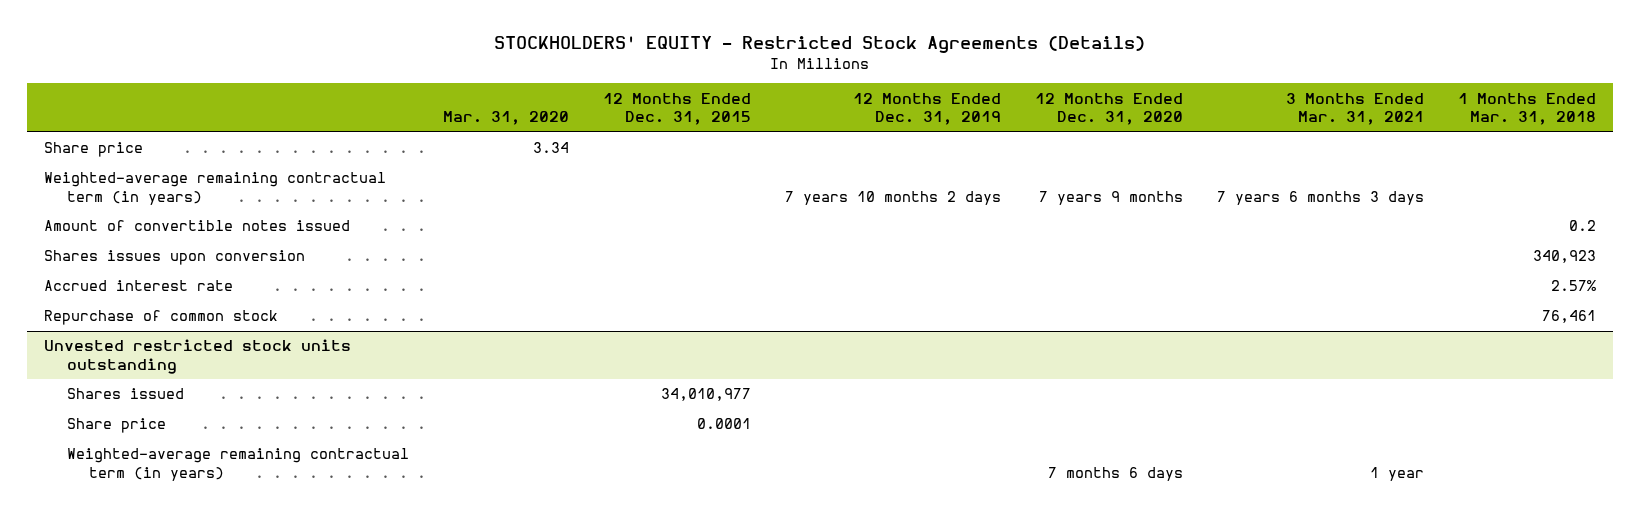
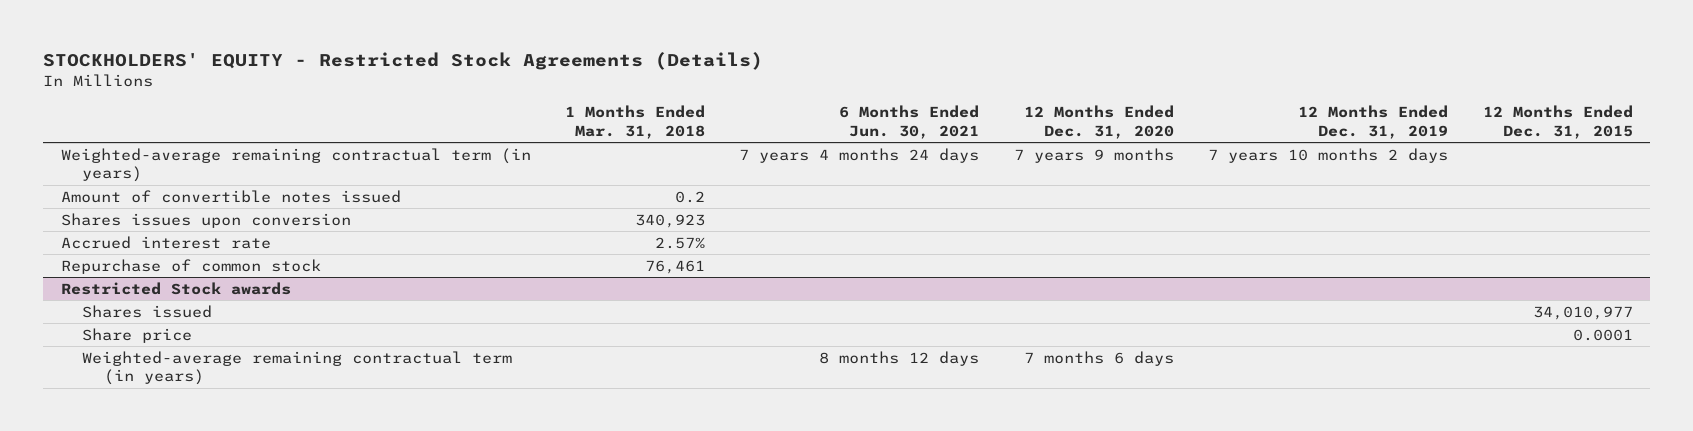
[442,111,569,126] Mar. 31, 2020 -> none
[1285,92,1424,126] 3 Months Ended Mar. 31, 2021 -> none
none -> [839,105,980,139] 6 Months Ended Jun. 30, 2021
[44,142,144,158] Share price -> none
[44,339,352,374] Unvested restricted stock units outstanding -> [60,281,291,295] Restricted Stock awards

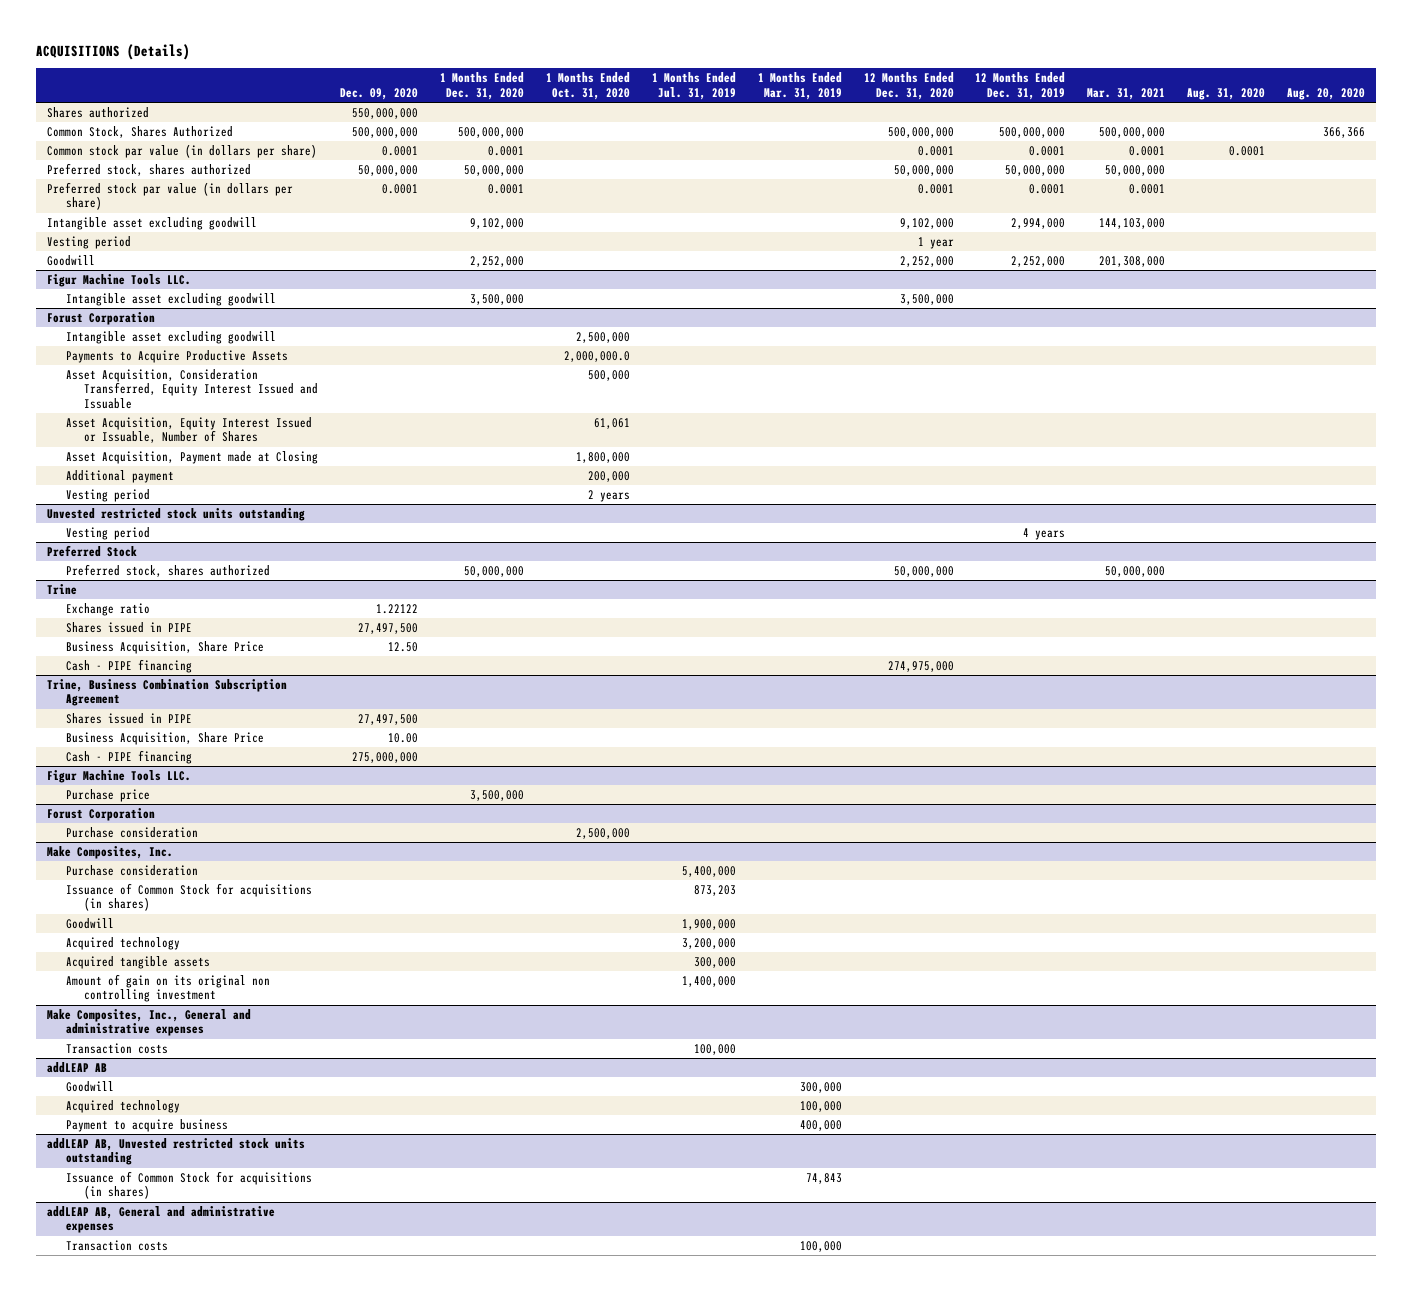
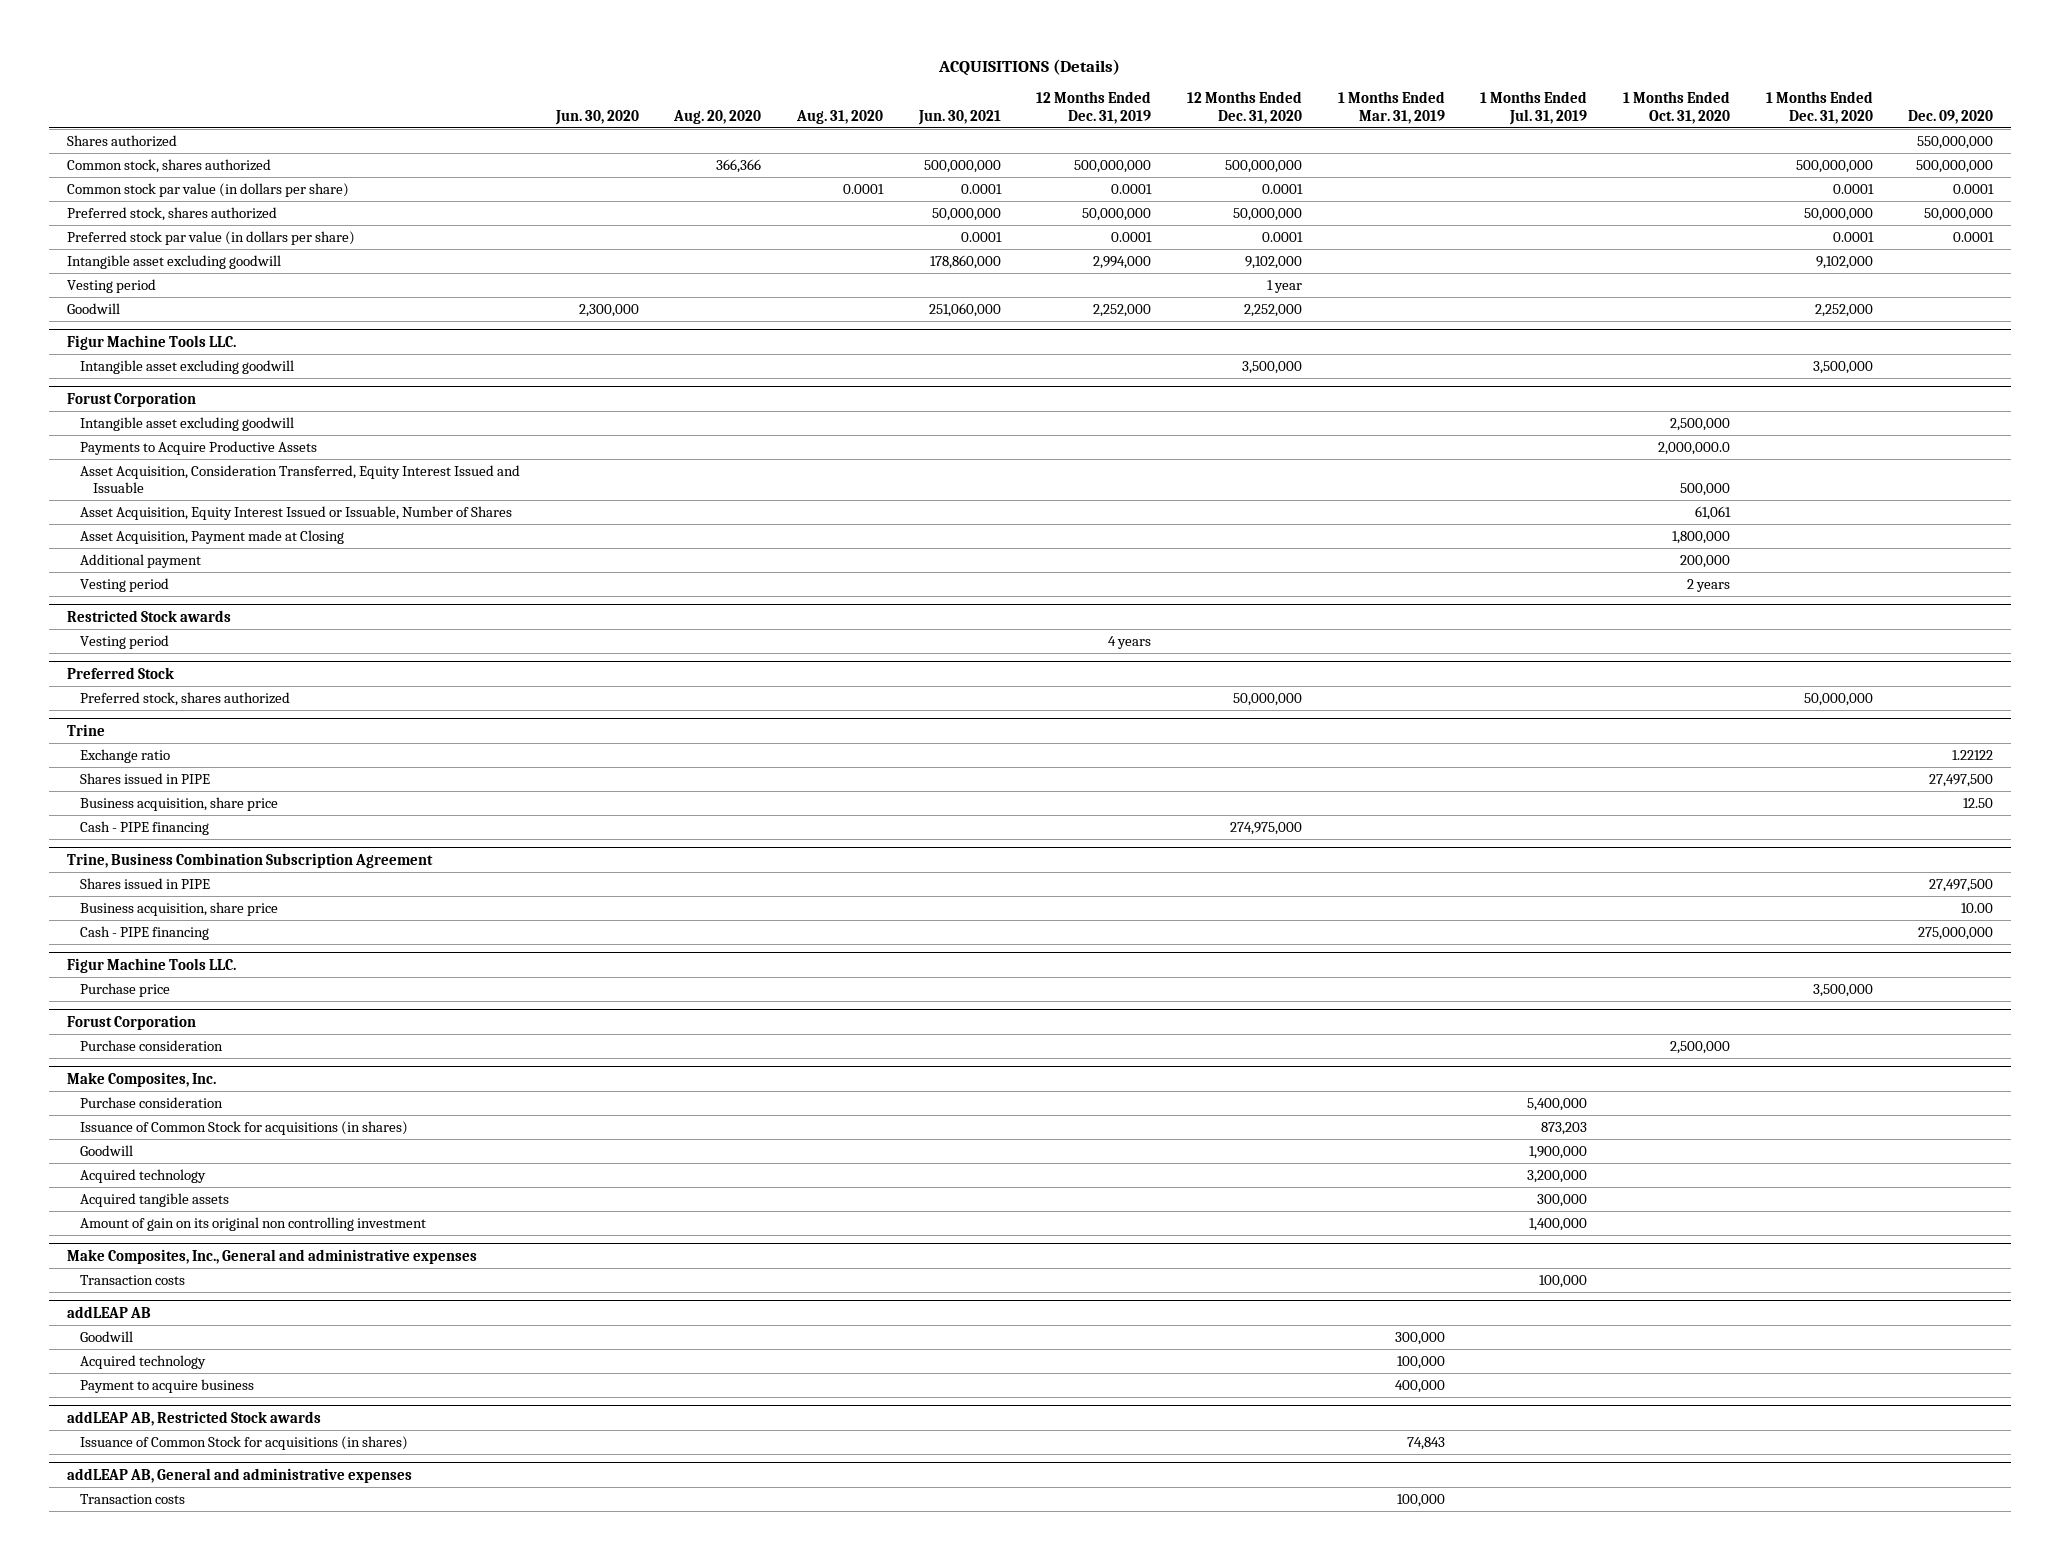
[1087,87,1166,100] Mar. 31, 2021 -> none
none -> [554,109,639,125] Jun. 30, 2020
none -> [917,109,1001,125] Jun. 30, 2021
[47,126,234,139] Common Stock, Shares Authorized -> [66,158,271,173] Common stock, shares authorized
[47,508,306,522] Unvested restricted stock units outstanding -> [66,609,231,622] Restricted Stock awards
[65,641,264,655] Business Acquisition, Share Price -> [80,796,279,811] Business acquisition, share price
[65,732,264,746] Business Acquisition, Share Price -> [80,901,279,916] Business acquisition, share price
[47,1138,306,1166] addLEAP AB, Unvested restricted stock units outstanding -> [66,1410,321,1426] addLEAP AB, Restricted Stock awards

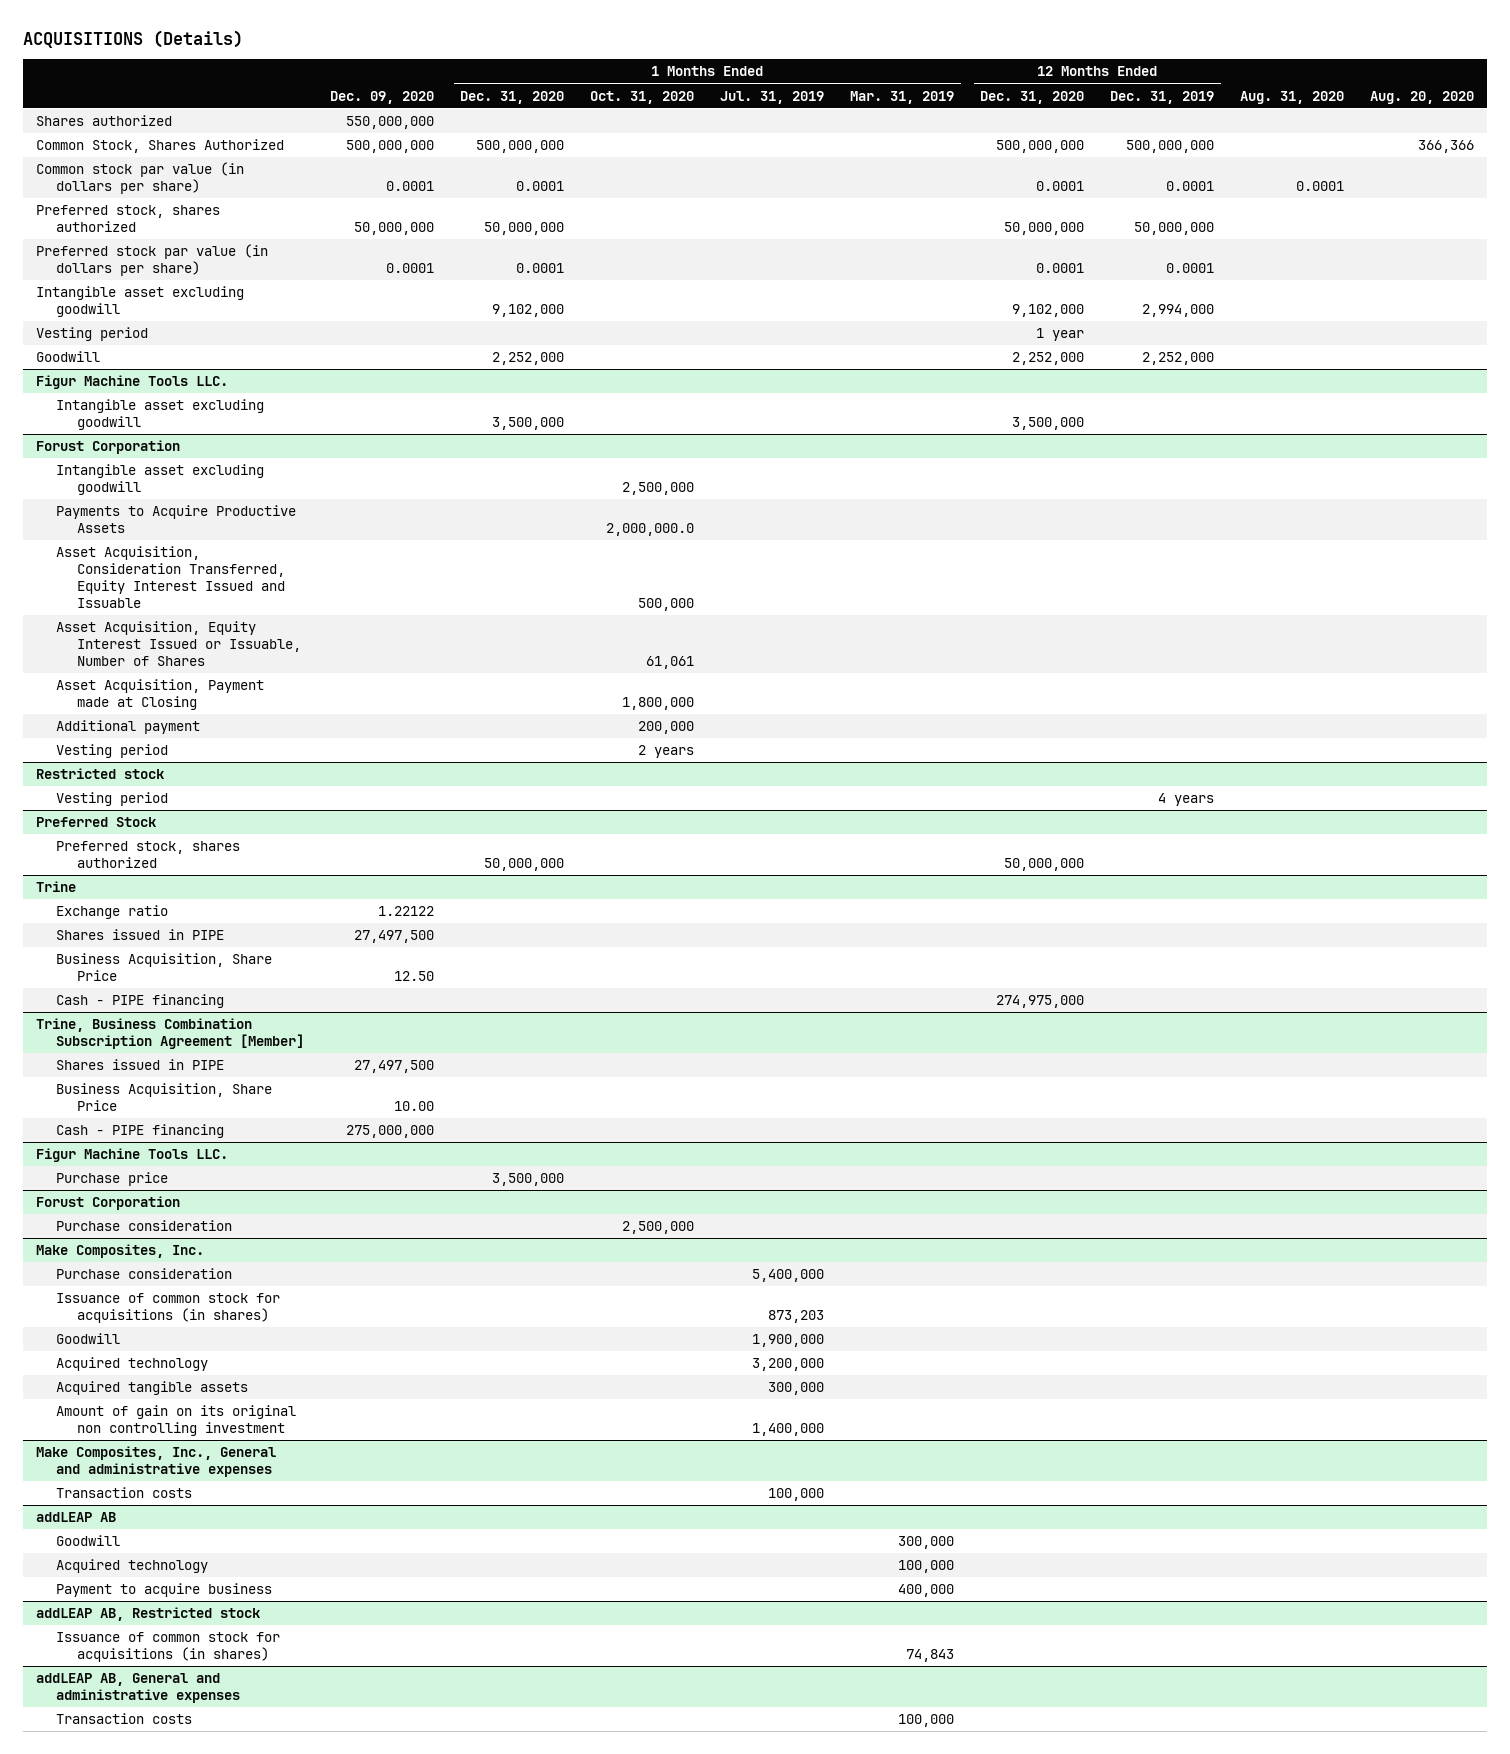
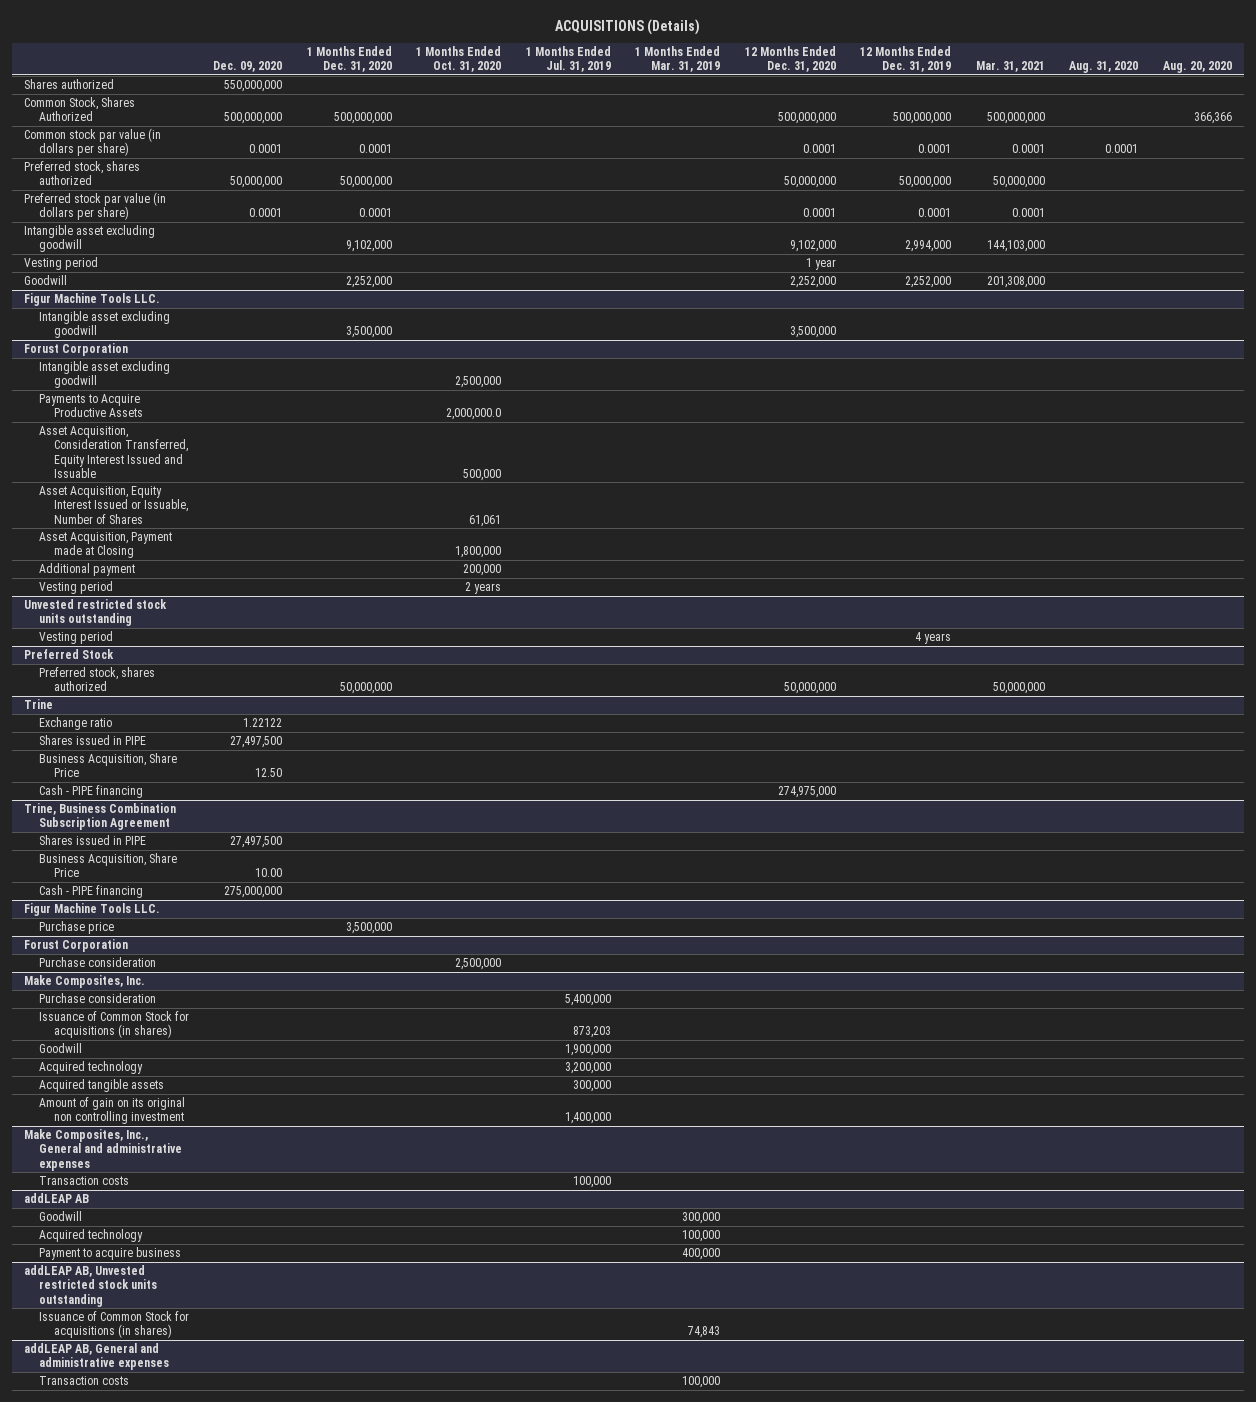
none -> [975,61,1045,73] Mar. 31, 2021
[35,768,164,780] Restricted stock -> [24,599,168,627] Unvested restricted stock units outstanding
[35,1018,305,1050] Trine, Business Combination Subscription Agreement [Member] -> [24,803,177,831] Trine, Business Combination Subscription Agreement
[56,1293,281,1324] Issuance of common stock for acquisitions (in shares) -> [38,1011,189,1039] Issuance of Common Stock for acquisitions (in shares)
[35,1607,260,1622] addLEAP AB, Restricted stock -> [24,1265,157,1307] addLEAP AB, Unvested restricted stock units outstanding
[56,1632,281,1663] Issuance of common stock for acquisitions (in shares) -> [38,1311,189,1339] Issuance of Common Stock for acquisitions (in shares)

